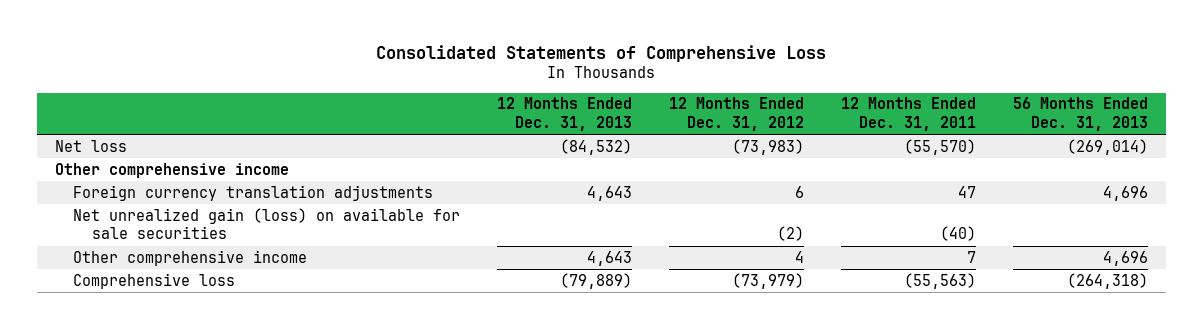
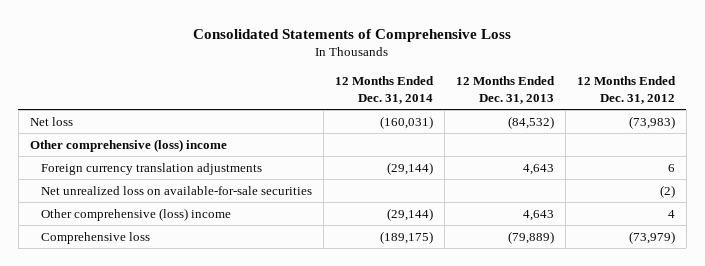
[840,97,976,131] 12 Months Ended Dec. 31, 2011 -> none
[1012,97,1148,131] 56 Months Ended Dec. 31, 2013 -> none
none -> [334,76,434,104] 12 Months Ended Dec. 31, 2014
[55,162,290,178] Other comprehensive income -> [29,138,227,152] Other comprehensive (loss) income
[73,207,461,240] Net unrealized gain (loss) on available for sale securities -> [40,185,312,195] Net unrealized loss on available-for-sale securities
[73,249,308,266] Other comprehensive income -> [40,207,231,221] Other comprehensive (loss) income

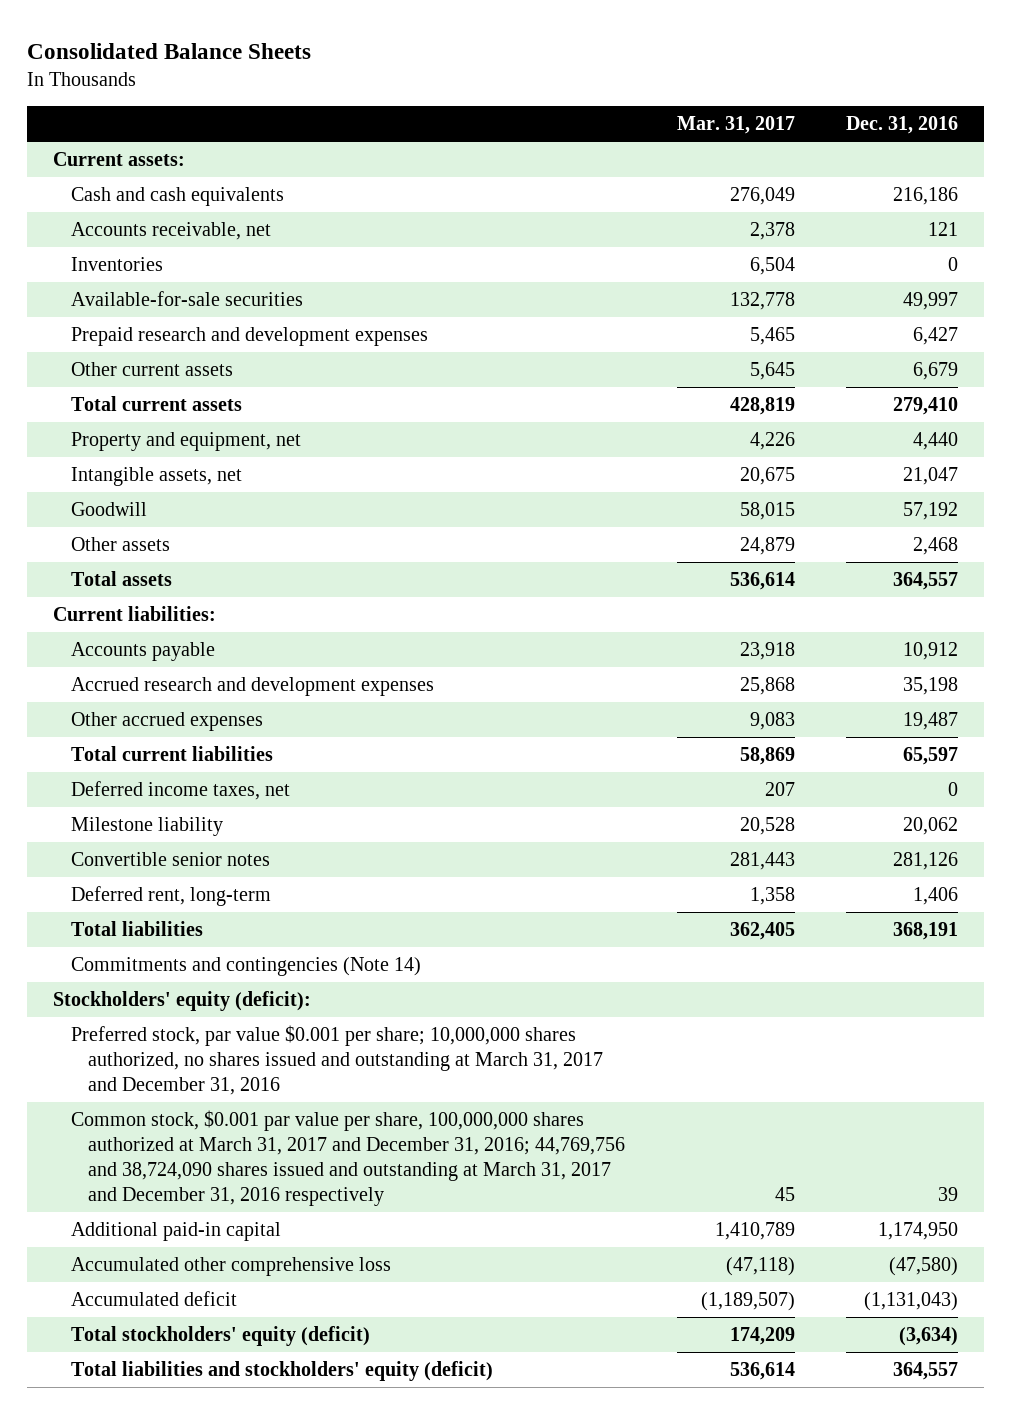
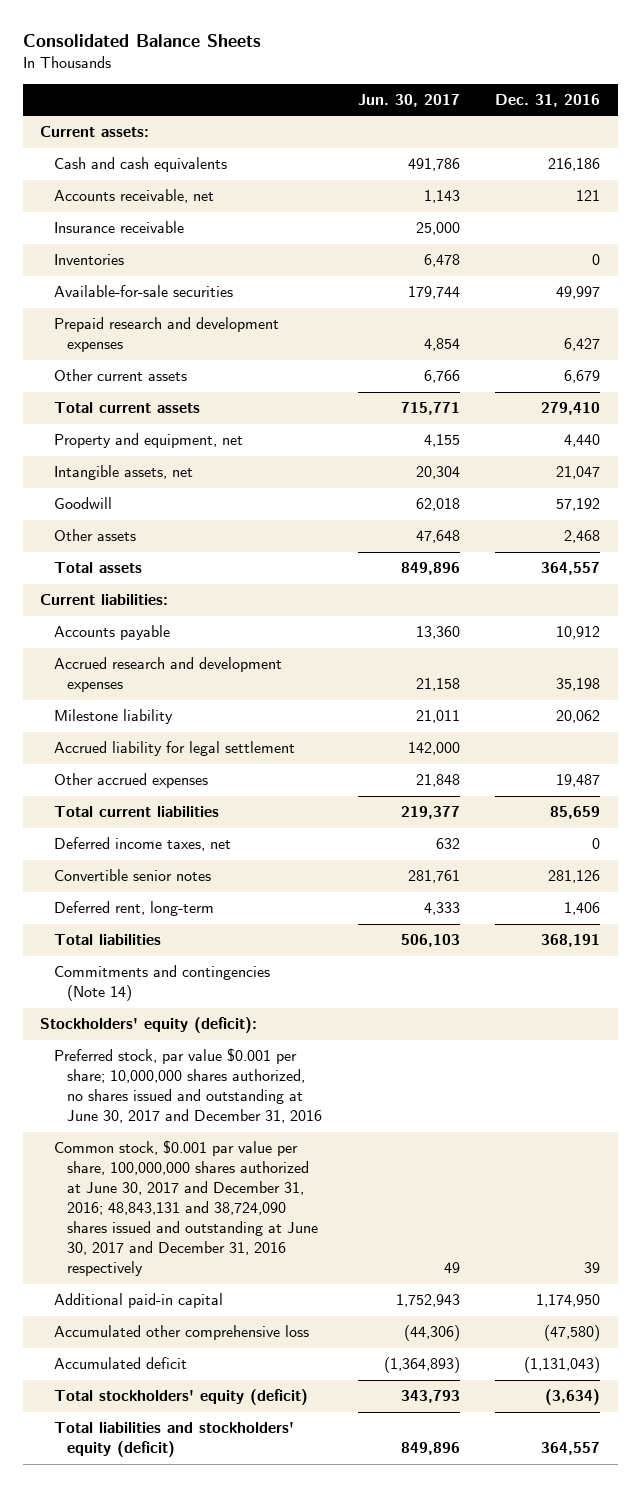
[676,116,795,135] Mar. 31, 2017 -> none
none -> [357,94,460,108] Jun. 30, 2017
none -> [53,221,184,234] Insurance receivable
[70,816,223,836] Milestone liability -> [53,709,173,725] Milestone liability
none -> [53,741,295,757] Accrued liability for legal settlement
[902,746,958,765] 65,597 -> [550,806,601,820] 85,659
[70,1024,604,1096] Preferred stock, par value $0.001 per share; 10,000,000 shares authorized, no shares issued and outstanding at March 31, 2017 and December 31, 2016 -> [53,1048,323,1124] Preferred stock, par value $0.001 per share; 10,000,000 shares authorized, no shares issued and outstanding at June 30, 2017 and December 31, 2016
[70,1109,626,1207] Common stock, $0.001 par value per share, 100,000,000 shares authorized at March 31, 2017 and December 31, 2016; 44,769,756 and 38,724,090 shares issued and outstanding at March 31, 2017 and December 31, 2016 respectively -> [53,1140,319,1277] Common stock, $0.001 par value per share, 100,000,000 shares authorized at June 30, 2017 and December 31, 2016; 48,843,131 and 38,724,090 shares issued and outstanding at June 30, 2017 and December 31, 2016 respectively

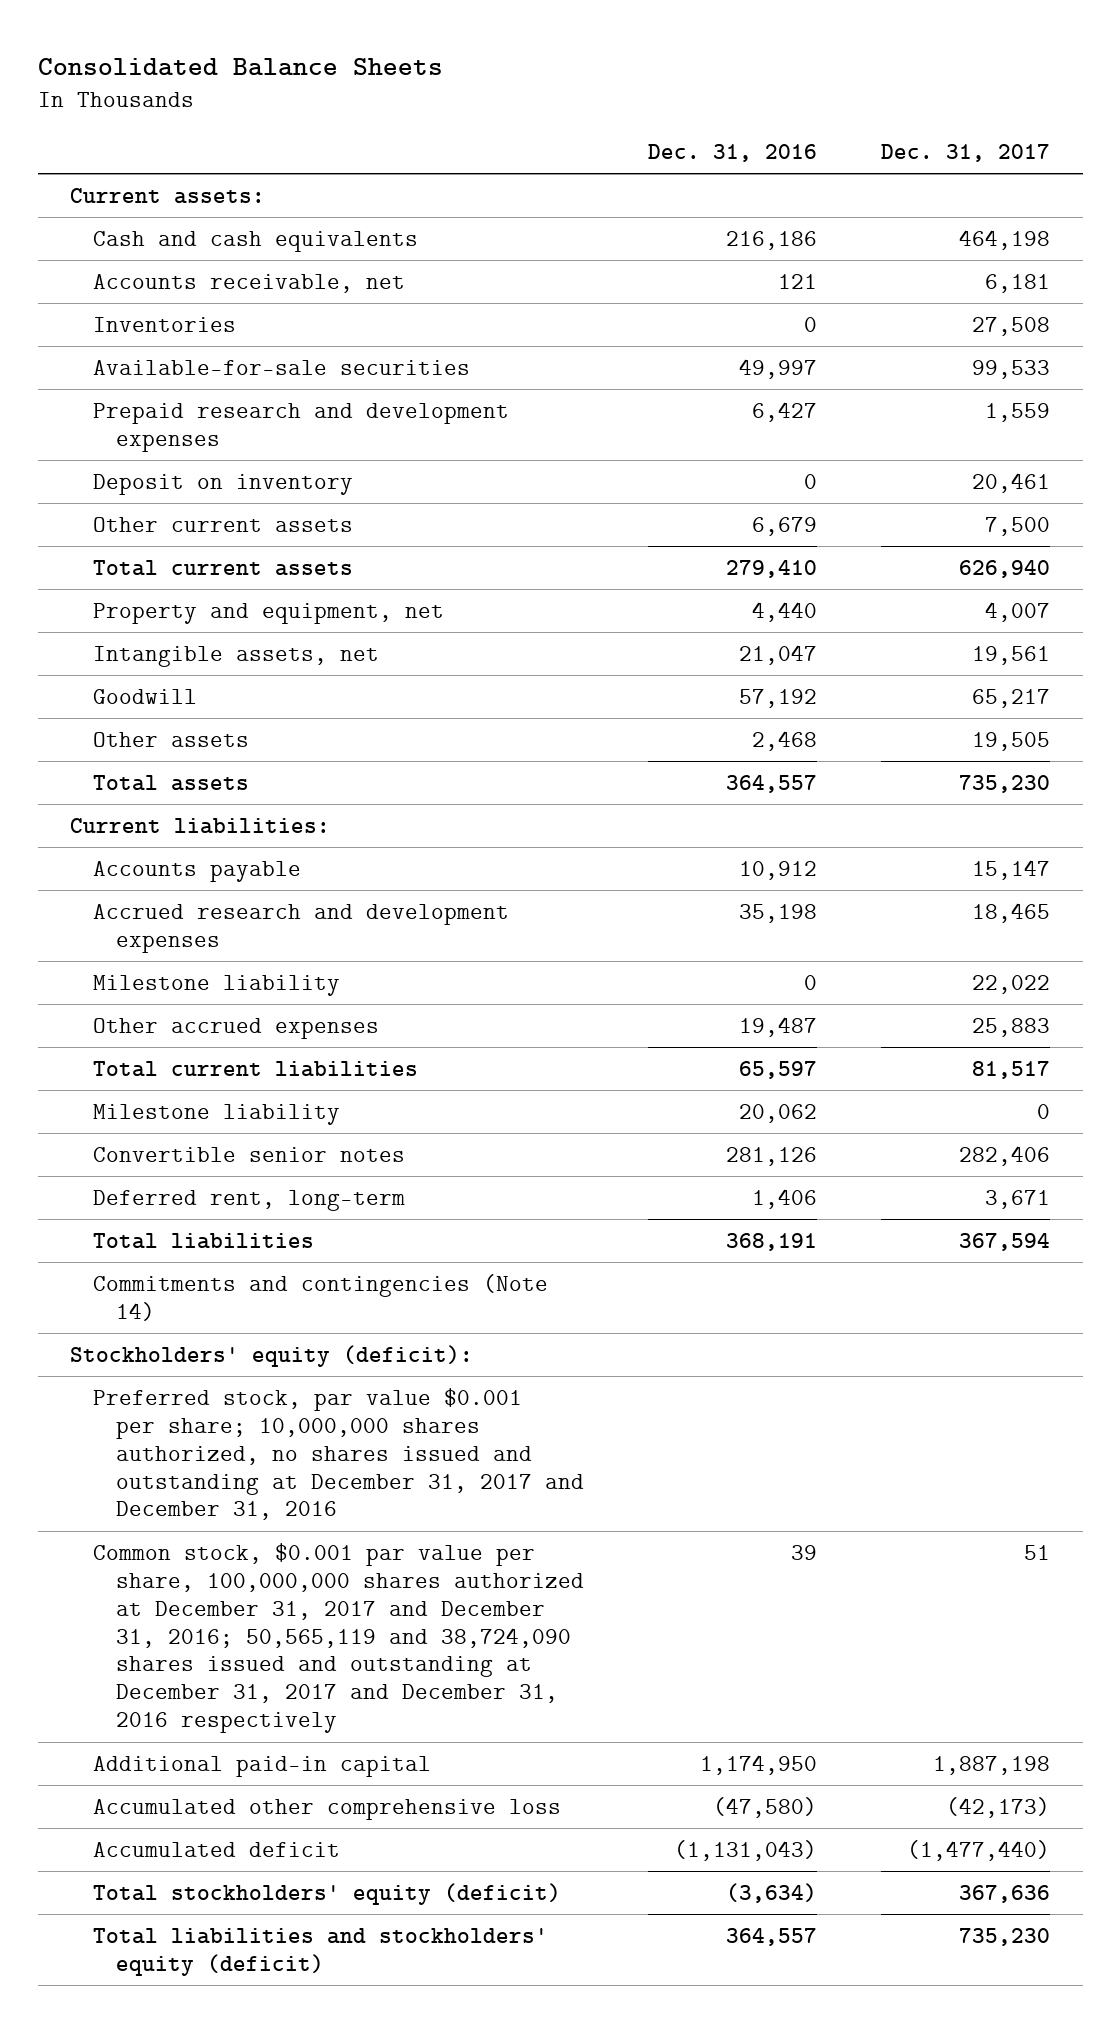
[357,94,460,108] Jun. 30, 2017 -> none
none -> [881,144,1051,163] Dec. 31, 2017
[53,221,184,234] Insurance receivable -> none
none -> [92,473,353,495] Deposit on inventory
[53,741,295,757] Accrued liability for legal settlement -> none
none -> [92,974,340,996] Milestone liability
[53,837,231,852] Deferred income taxes, net -> none
[550,806,601,820] 85,659 -> [739,1060,818,1079] 65,597
[53,709,173,725] Milestone liability -> [92,1103,340,1125] Milestone liability
[53,1048,323,1124] Preferred stock, par value $0.001 per share; 10,000,000 shares authorized, no shares issued and outstanding at June 30, 2017 and December 31, 2016 -> [92,1387,585,1521] Preferred stock, par value $0.001 per share; 10,000,000 shares authorized, no shares issued and outstanding at December 31, 2017 and December 31, 2016
[53,1140,319,1277] Common stock, $0.001 par value per share, 100,000,000 shares authorized at June 30, 2017 and December 31, 2016; 48,843,131 and 38,724,090 shares issued and outstanding at June 30, 2017 and December 31, 2016 respectively -> [92,1542,585,1734] Common stock, $0.001 par value per share, 100,000,000 shares authorized at December 31, 2017 and December 31, 2016; 50,565,119 and 38,724,090 shares issued and outstanding at December 31, 2017 and December 31, 2016 respectively

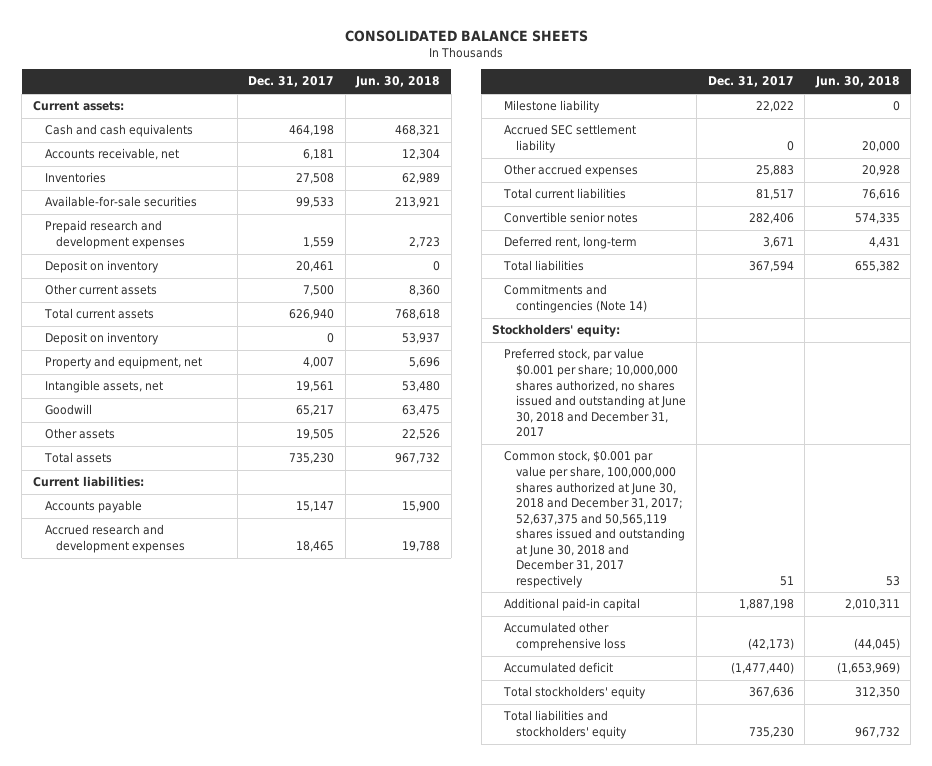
[37,57,443,76] Consolidated Balance Sheets -> [345,29,589,42] CONSOLIDATED BALANCE SHEETS
[648,144,818,163] Dec. 31, 2016 -> none
none -> [355,76,441,89] Jun. 30, 2018
none -> [44,332,159,346] Deposit on inventory
none -> [504,124,637,154] Accrued SEC settlement liability
[92,1103,340,1125] Milestone liability -> none
[69,1344,473,1367] Stockholders' equity (deficit): -> [492,324,621,338] Stockholders' equity:
[92,1387,585,1521] Preferred stock, par value $0.001 per share; 10,000,000 shares authorized, no shares issued and outstanding at December 31, 2017 and December 31, 2016 -> [504,348,686,438] Preferred stock, par value $0.001 per share; 10,000,000 shares authorized, no shares issued and outstanding at June 30, 2018 and December 31, 2017
[92,1542,585,1734] Common stock, $0.001 par value per share, 100,000,000 shares authorized at December 31, 2017 and December 31, 2016; 50,565,119 and 38,724,090 shares issued and outstanding at December 31, 2017 and December 31, 2016 respectively -> [504,450,685,588] Common stock, $0.001 par value per share, 100,000,000 shares authorized at June 30, 2018 and December 31, 2017; 52,637,375 and 50,565,119 shares issued and outstanding at June 30, 2018 and December 31, 2017 respectively
[92,1882,561,1905] Total stockholders' equity (deficit) -> [503,686,647,700] Total stockholders' equity
[92,1927,548,1976] Total liabilities and stockholders' equity (deficit) -> [503,710,627,740] Total liabilities and stockholders' equity

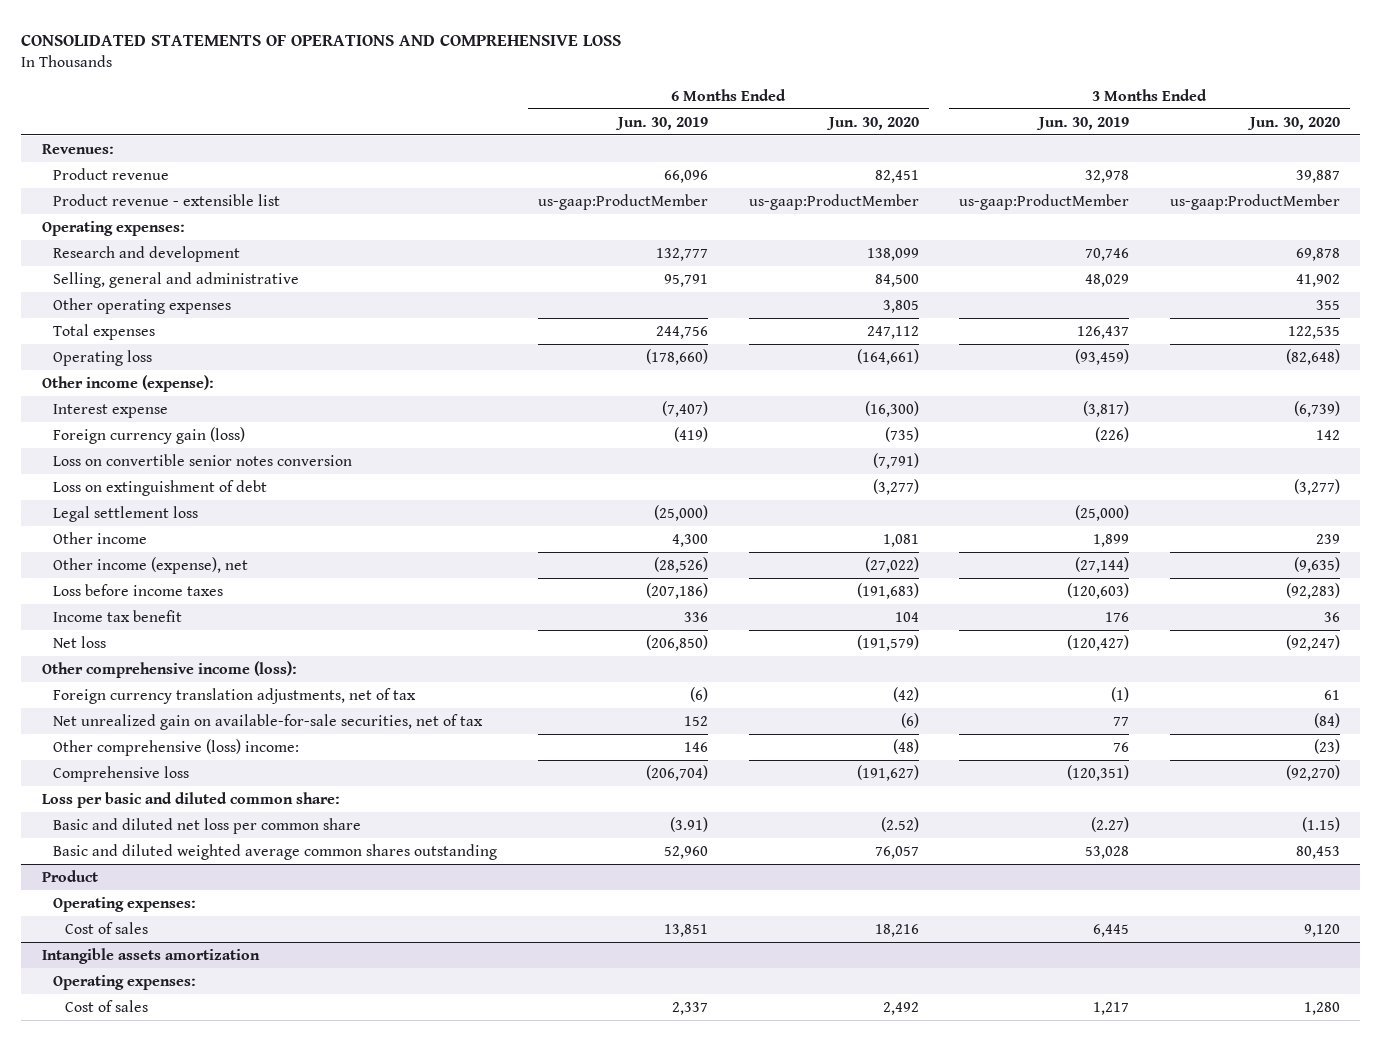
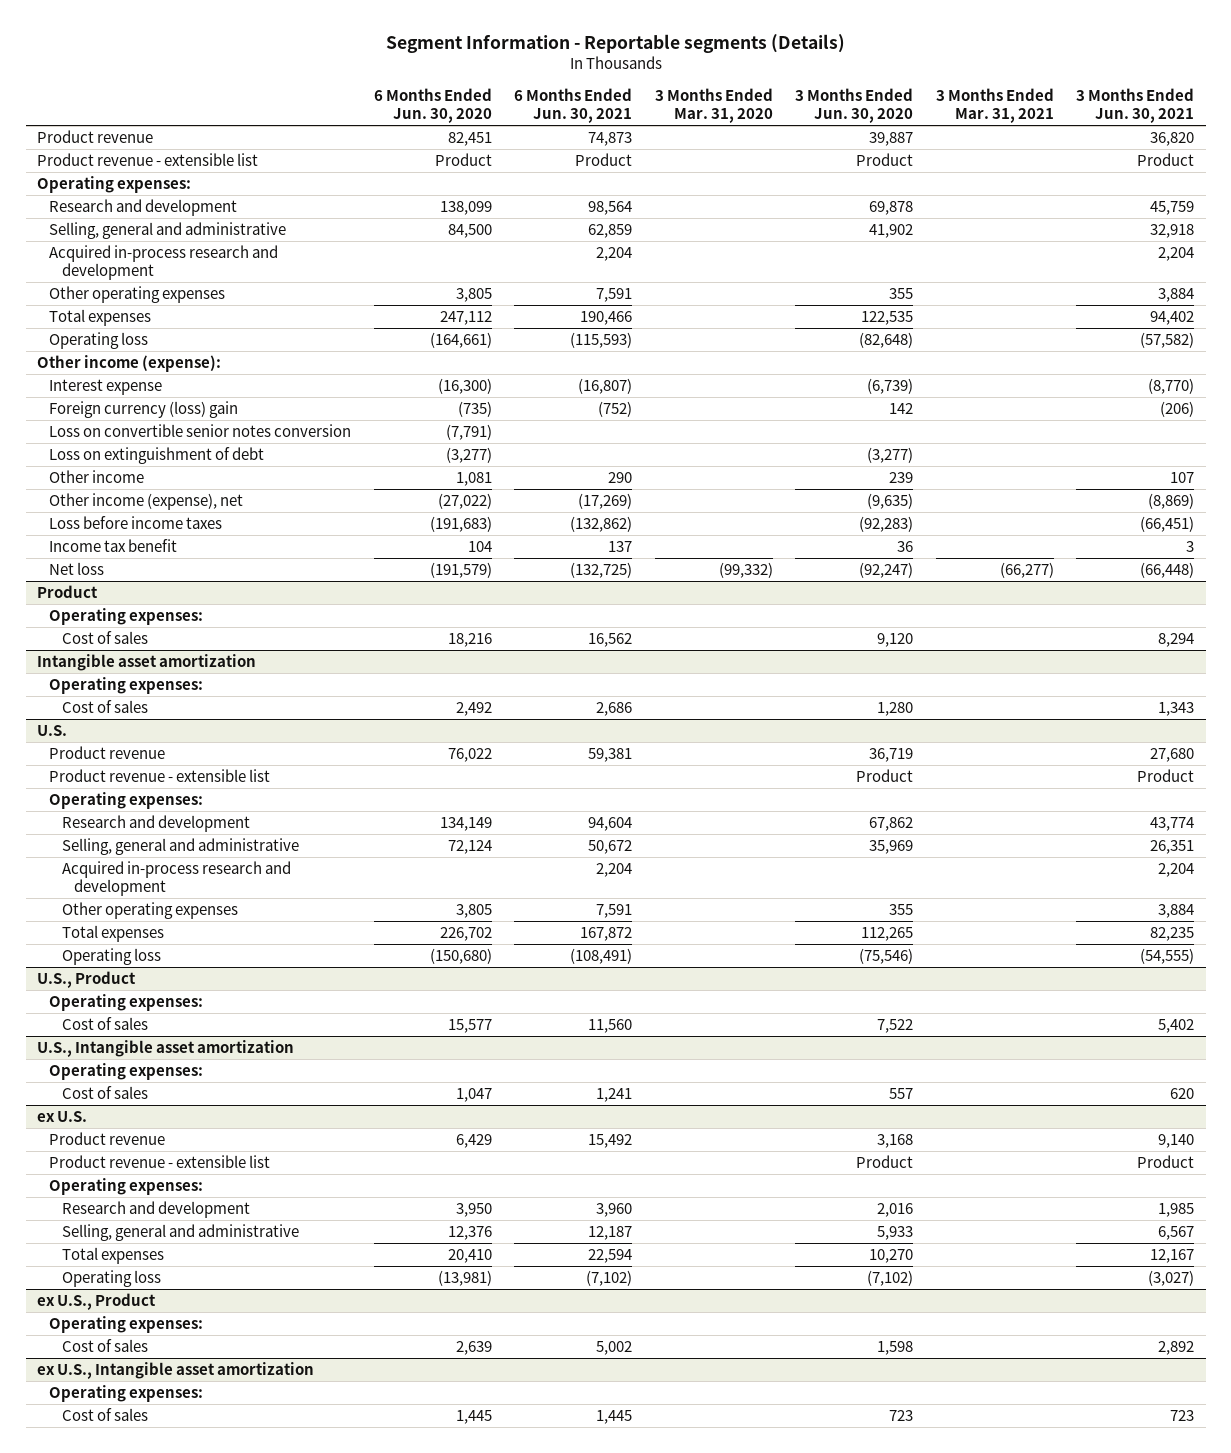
[21,35,622,47] CONSOLIDATED STATEMENTS OF OPERATIONS AND COMPREHENSIVE LOSS -> [385,33,845,53] Segment Information - Reportable segments (Details)
[614,116,708,130] Jun. 30, 2019 -> none
[1036,116,1130,130] Jun. 30, 2019 -> none
none -> [514,88,633,124] 6 Months Ended Jun. 30, 2021
none -> [654,88,773,124] 3 Months Ended Mar. 31, 2020
none -> [935,88,1054,124] 3 Months Ended Mar. 31, 2021
none -> [1076,88,1195,124] 3 Months Ended Jun. 30, 2021
[41,143,114,154] Revenues: -> none
[748,193,919,210] us-gaap:ProductMember -> [434,152,492,166] Product
[1169,193,1340,210] us-gaap:ProductMember -> [856,152,914,166] Product
none -> [49,244,279,280] Acquired in-process research and development
[53,426,246,444] Foreign currency gain (loss) -> [49,400,239,418] Foreign currency (loss) gain
[53,505,199,522] Legal settlement loss -> none
[41,660,297,678] Other comprehensive income (loss): -> none
[53,687,417,704] Foreign currency translation adjustments, net of tax -> none
[53,713,484,730] Net unrealized gain on available-for-sale securities, net of tax -> none
[53,738,300,756] Other comprehensive (loss) income: -> none
[53,765,190,782] Comprehensive loss -> none
[41,791,340,808] Loss per basic and diluted common share: -> none
[53,817,362,834] Basic and diluted net loss per common share -> none
[53,843,498,860] Basic and diluted weighted average common shares outstanding -> none
[41,947,260,964] Intangible assets amortization -> [36,653,256,671] Intangible asset amortization
none -> [36,724,67,736] U.S.
none -> [49,745,166,759] Product revenue
none -> [49,768,271,782] Product revenue - extensible list
none -> [49,791,204,809] Operating expenses:
none -> [61,814,250,832] Research and development
none -> [61,837,299,855] Selling, general and administrative
none -> [61,860,291,896] Acquired in-process research and development
none -> [61,901,238,919] Other operating expenses
none -> [61,924,164,942] Total expenses
none -> [61,947,161,965] Operating loss
none -> [36,970,136,988] U.S., Product
none -> [49,993,204,1011] Operating expenses:
none -> [61,1016,148,1030] Cost of sales
none -> [36,1039,294,1057] U.S., Intangible asset amortization
none -> [49,1062,204,1080] Operating expenses:
none -> [61,1085,148,1099] Cost of sales
none -> [36,1110,87,1122] ex U.S.
none -> [49,1131,166,1145] Product revenue
none -> [49,1154,271,1168] Product revenue - extensible list
none -> [49,1177,204,1195] Operating expenses:
none -> [61,1200,250,1218] Research and development
none -> [61,1223,299,1241] Selling, general and administrative
none -> [61,1246,164,1264] Total expenses
none -> [61,1269,161,1287] Operating loss
none -> [36,1292,156,1310] ex U.S., Product
none -> [49,1315,204,1333] Operating expenses:
none -> [61,1338,148,1352] Cost of sales
none -> [36,1361,314,1379] ex U.S., Intangible asset amortization
none -> [49,1384,204,1402] Operating expenses:
none -> [61,1407,148,1421] Cost of sales

